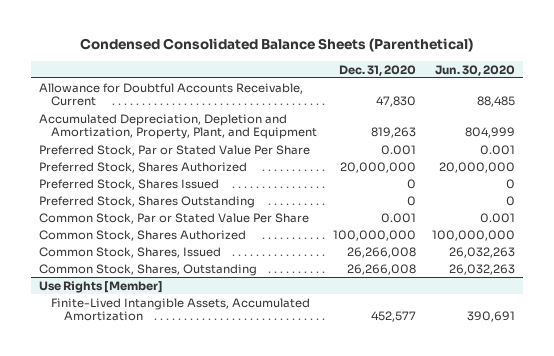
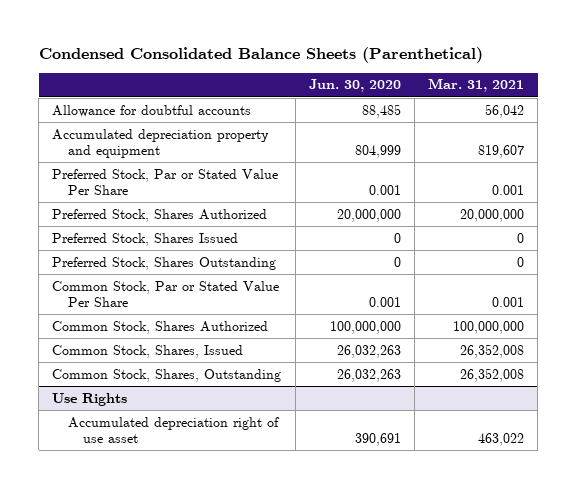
[339,64,417,76] Dec. 31, 2020 -> none
none -> [428,78,525,93] Mar. 31, 2021
[39,82,304,107] Allowance for Doubtful Accounts Receivable, Current -> [52,104,252,117] Allowance for doubtful accounts
[39,113,318,140] Accumulated Depreciation, Depletion and Amortization, Property, Plant, and Equipment -> [52,128,270,158] Accumulated depreciation property and equipment
[39,280,164,293] Use Rights [Member] -> [52,392,128,406] Use Rights
[51,297,311,322] Finite-Lived Intangible Assets, Accumulated Amortization -> [67,416,279,443] Accumulated depreciation right of use asset

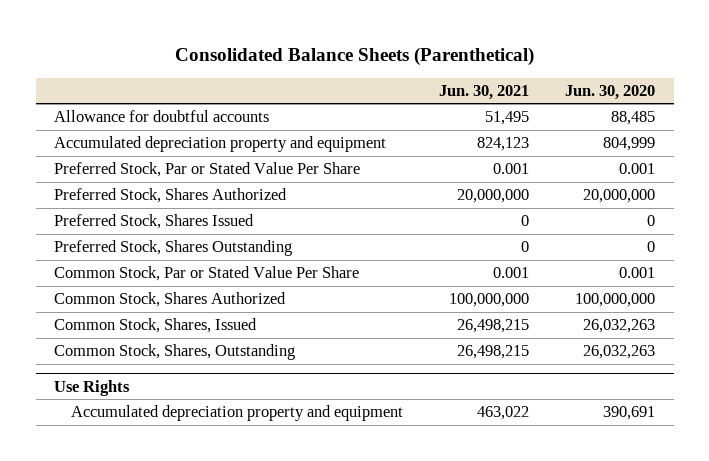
[38,47,483,64] Condensed Consolidated Balance Sheets (Parenthetical) -> [174,47,534,67] Consolidated Balance Sheets (Parenthetical)
[428,78,525,93] Mar. 31, 2021 -> none
none -> [439,84,530,100] Jun. 30, 2021
[67,416,279,443] Accumulated depreciation right of use asset -> [70,405,403,422] Accumulated depreciation property and equipment

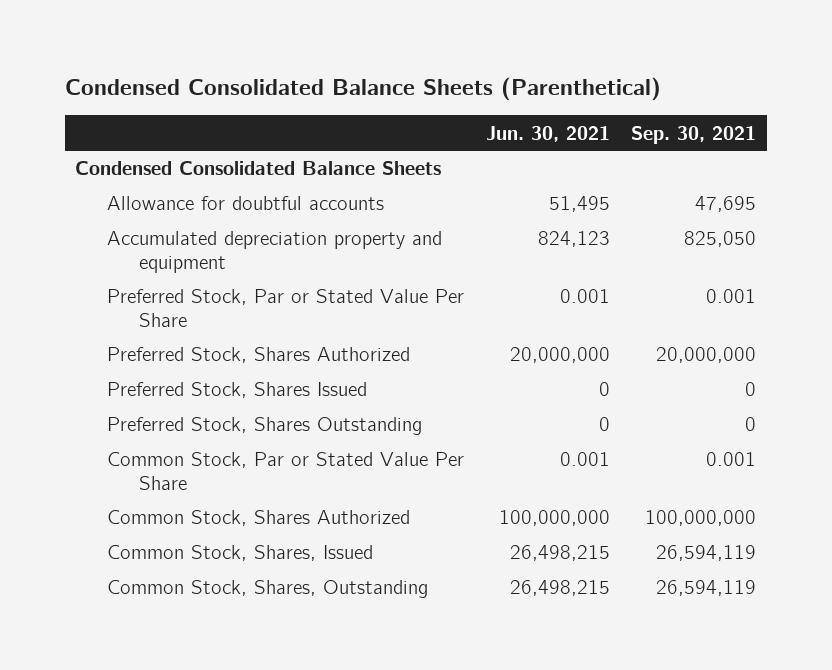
[174,47,534,67] Consolidated Balance Sheets (Parenthetical) -> [64,77,661,102] Condensed Consolidated Balance Sheets (Parenthetical)
[565,84,656,100] Jun. 30, 2020 -> none
none -> [631,125,757,144] Sep. 30, 2021
none -> [75,161,442,176] Condensed Consolidated Balance Sheets
[53,379,130,396] Use Rights -> none
[70,405,403,422] Accumulated depreciation property and equipment -> none

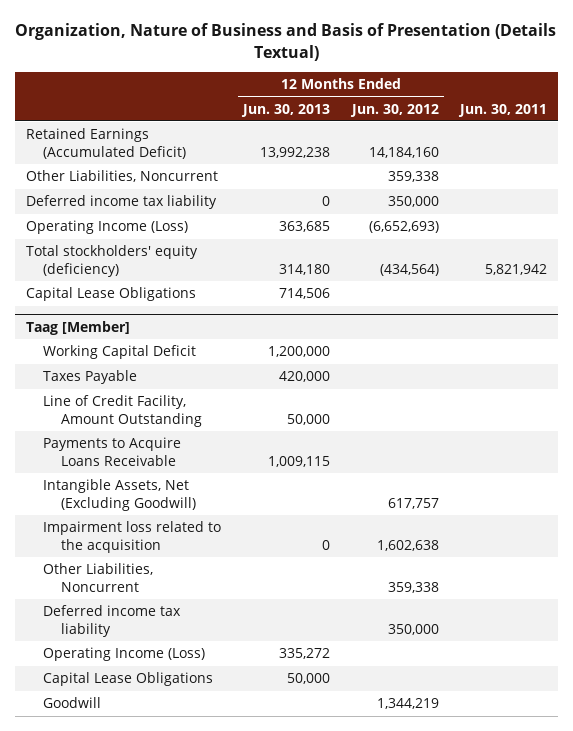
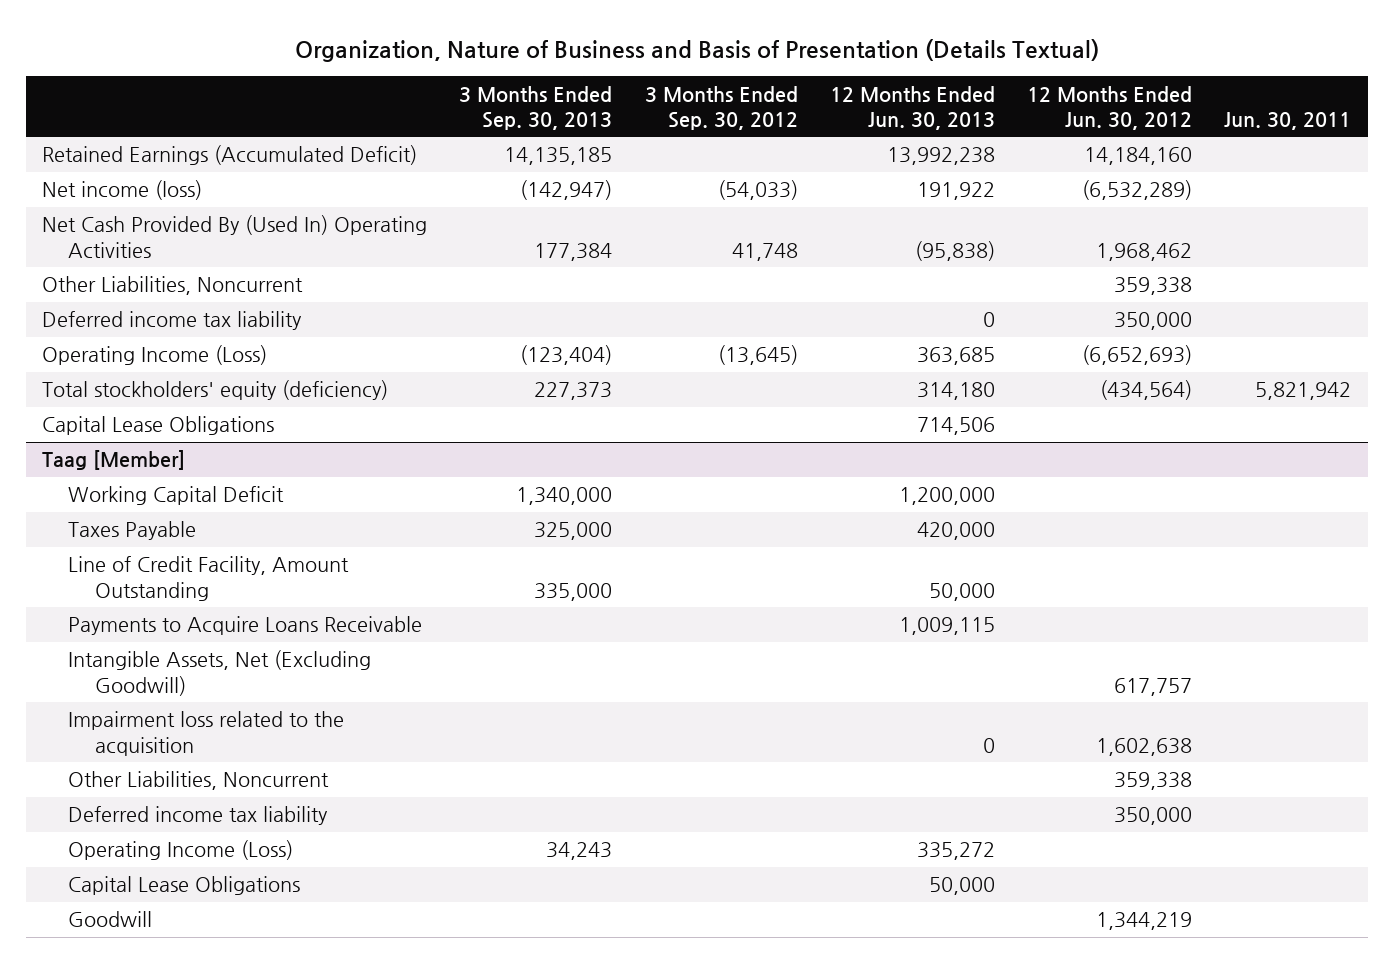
none -> [459,85,613,130] 3 Months Ended Sep. 30, 2013
none -> [644,85,798,130] 3 Months Ended Sep. 30, 2012
none -> [42,180,203,201] Net income (loss)
none -> [42,215,428,258] Net Cash Provided By (Used In) Operating Activities

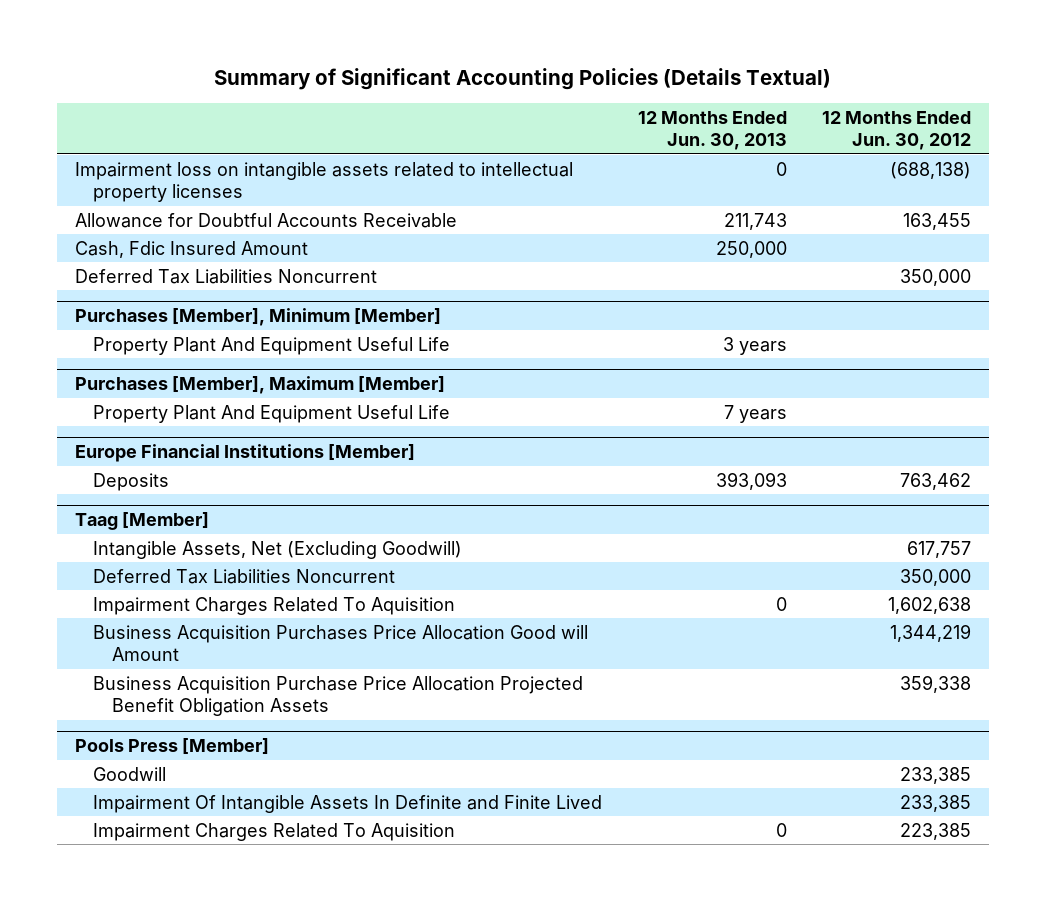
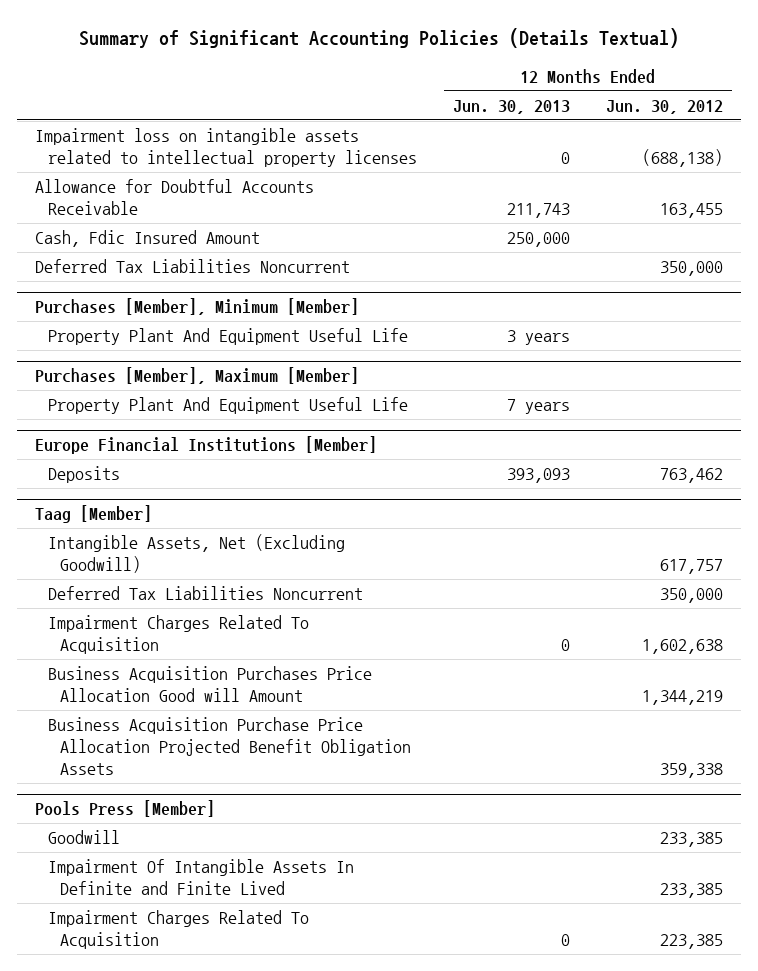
[93,596,456,615] Impairment Charges Related To Aquisition -> [47,615,309,655] Impairment Charges Related To Acquisition
[93,822,456,841] Impairment Charges Related To Aquisition -> [47,910,309,950] Impairment Charges Related To Acquisition

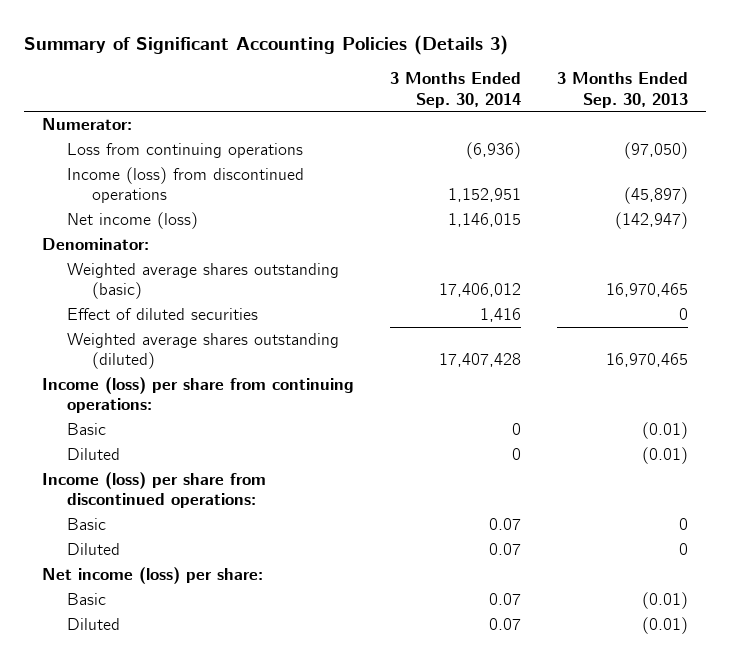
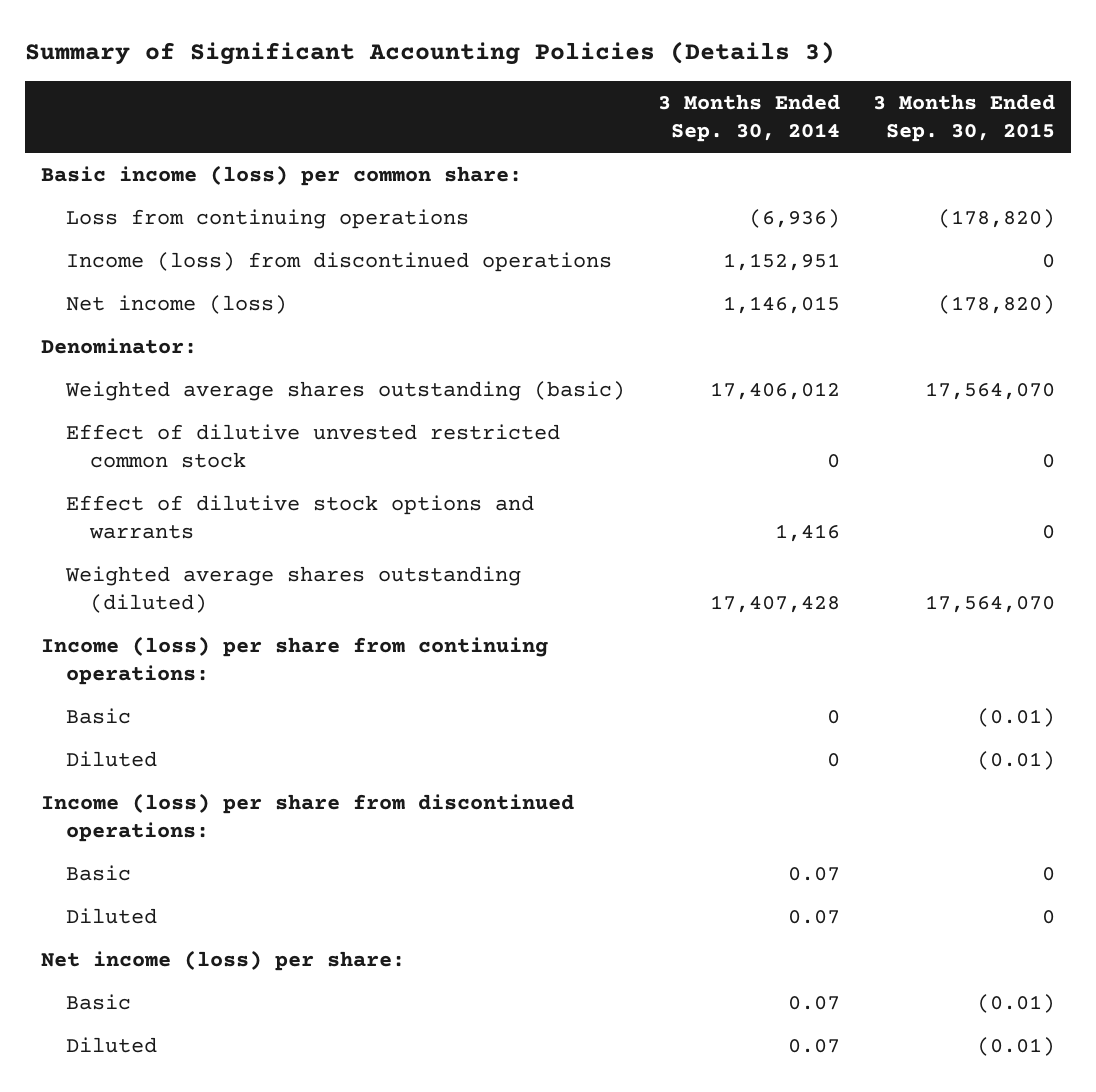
[557,72,689,108] 3 Months Ended Sep. 30, 2013 -> none
none -> [872,93,1055,142] 3 Months Ended Sep. 30, 2015
[41,118,132,131] Numerator: -> [41,164,523,186] Basic income (loss) per common share:
none -> [65,423,560,469] Effect of dilutive unvested restricted common stock
[67,308,259,321] Effect of diluted securities -> [65,494,534,540] Effect of dilutive stock options and warrants

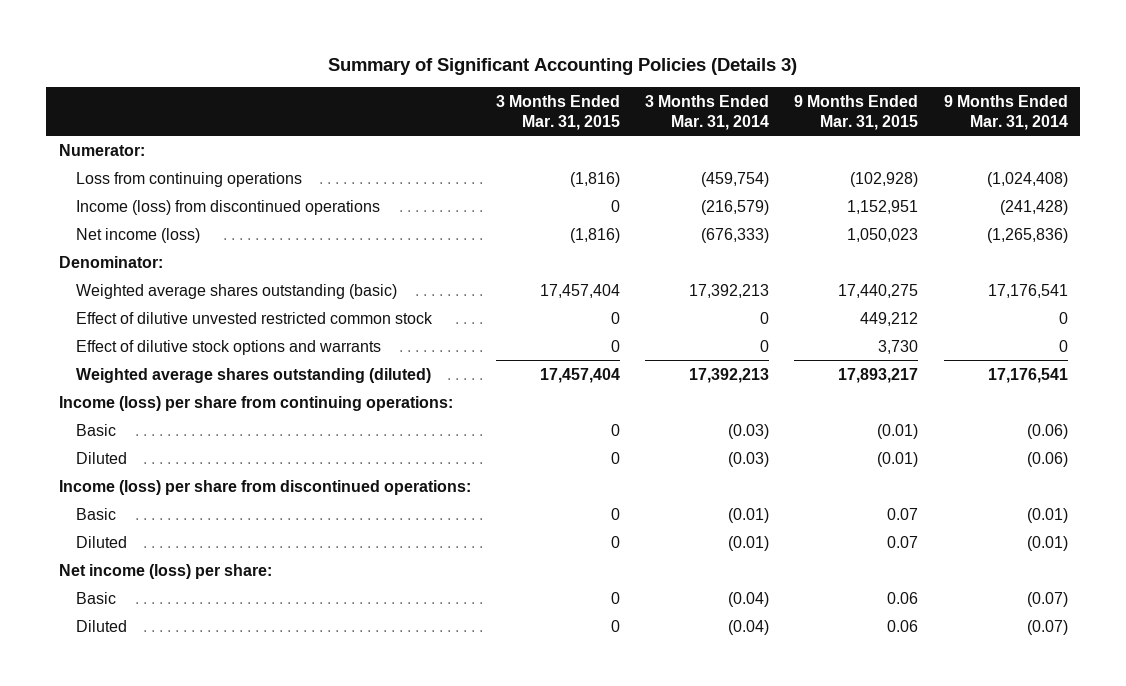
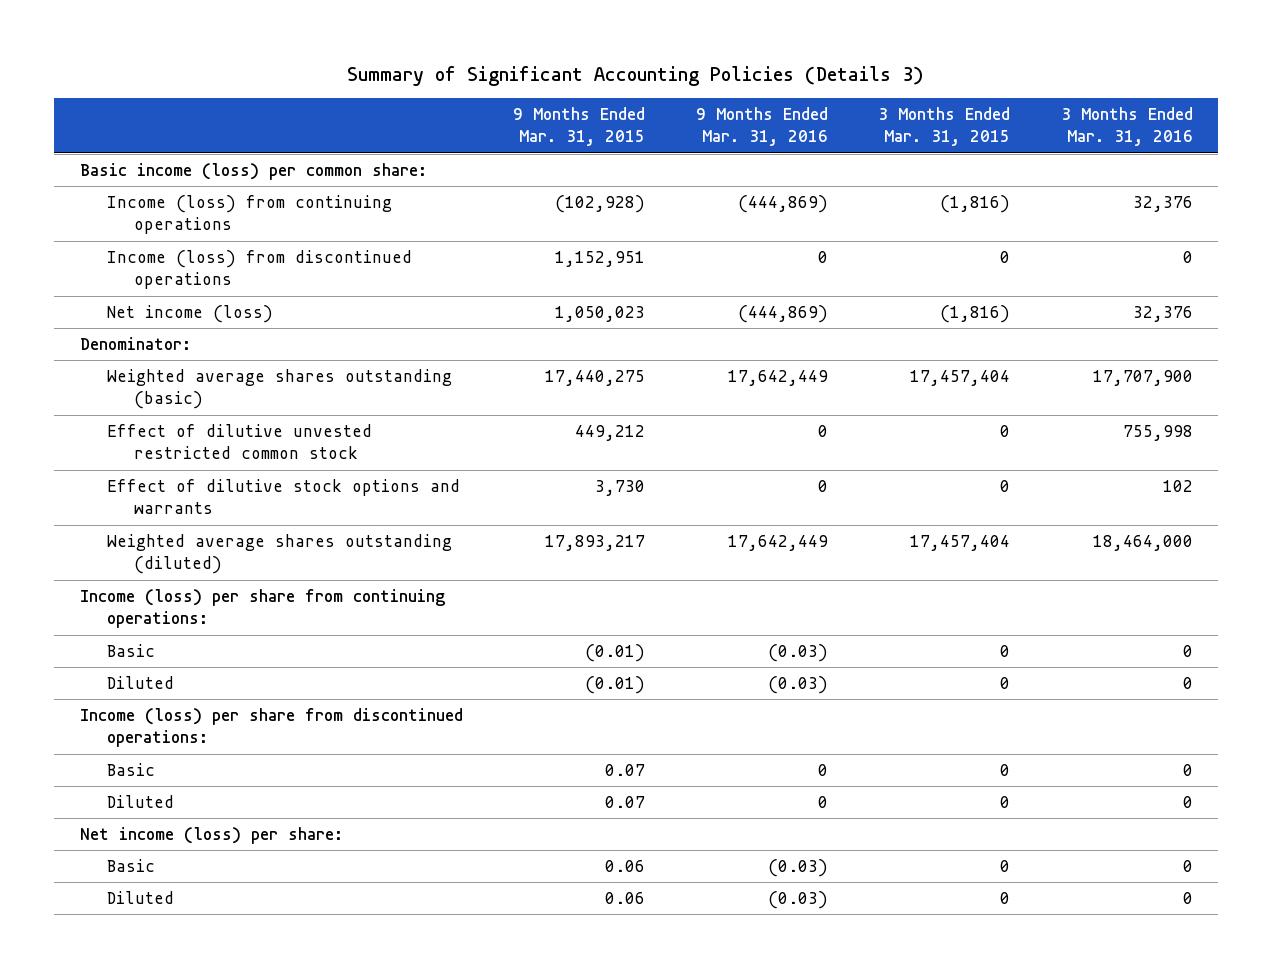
[645,94,770,130] 3 Months Ended Mar. 31, 2014 -> none
[943,94,1068,130] 9 Months Ended Mar. 31, 2014 -> none
none -> [695,107,828,147] 9 Months Ended Mar. 31, 2016
none -> [1060,107,1193,147] 3 Months Ended Mar. 31, 2016
[58,143,145,156] Numerator: -> [79,163,427,181] Basic income (loss) per common share:
[75,171,302,187] Loss from continuing operations -> [106,195,392,235] Income (loss) from continuing operations

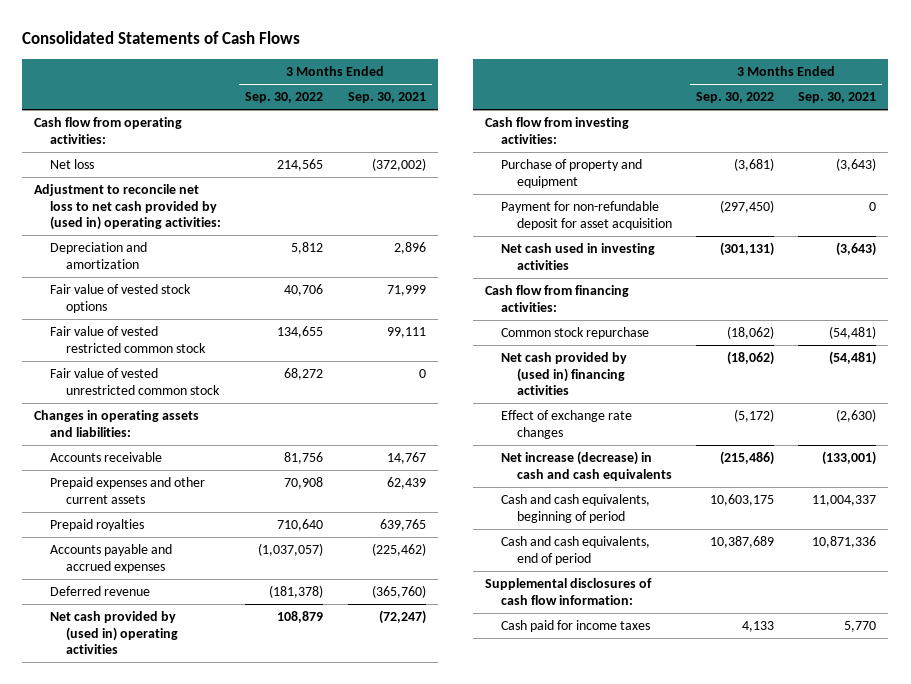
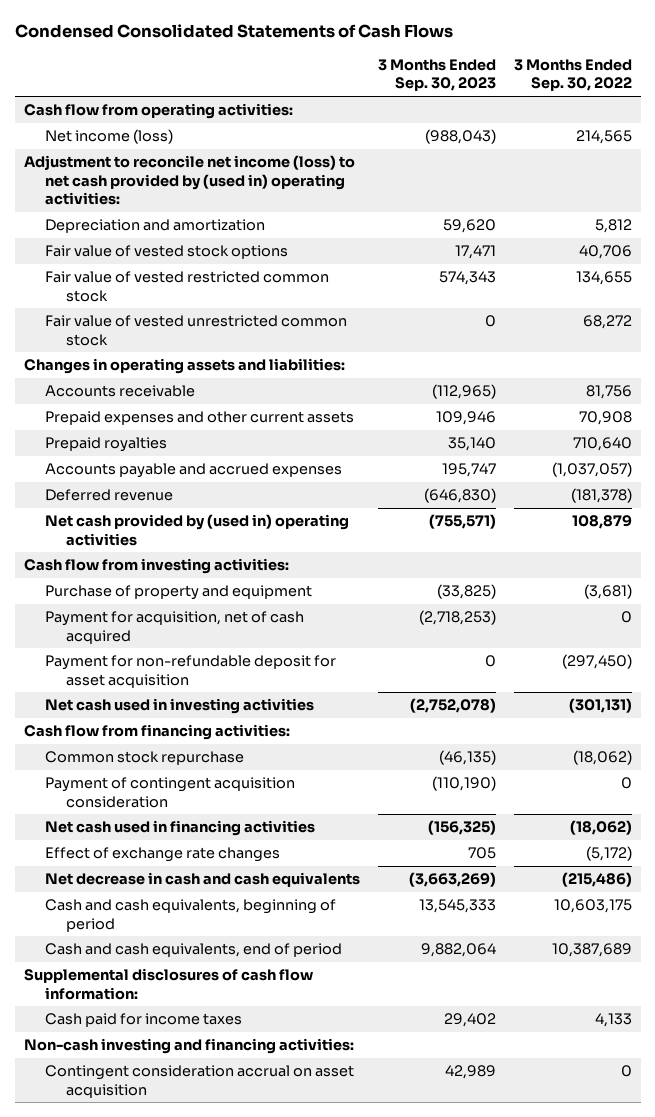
[22,31,301,45] Consolidated Statements of Cash Flows -> [14,24,453,39] Condensed Consolidated Statements of Cash Flows
[347,92,426,104] Sep. 30, 2021 -> none
none -> [377,59,496,92] 3 Months Ended Sep. 30, 2023
[50,159,95,170] Net loss -> [44,129,173,145] Net income (loss)
[34,184,222,231] Adjustment to reconcile net loss to net cash provided by (used in) operating activities: -> [23,155,355,205] Adjustment to reconcile net income (loss) to net cash provided by (used in) operating activities:
none -> [44,611,304,644] Payment for acquisition, net of cash acquired
none -> [44,777,295,808] Payment of contingent acquisition consideration
[500,352,627,396] Net cash provided by (used in) financing activities -> [44,820,315,837] Net cash used in financing activities
[500,451,672,481] Net increase (decrease) in cash and cash equivalents -> [44,872,360,888] Net decrease in cash and cash equivalents
none -> [23,1038,354,1055] Non-cash investing and financing activities:
none -> [44,1065,354,1098] Contingent consideration accrual on asset acquisition

